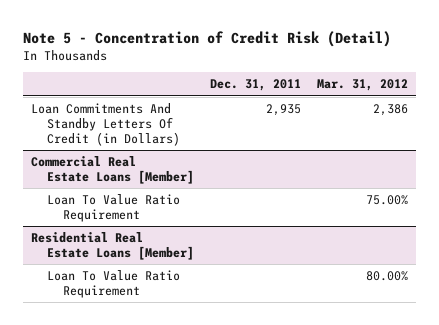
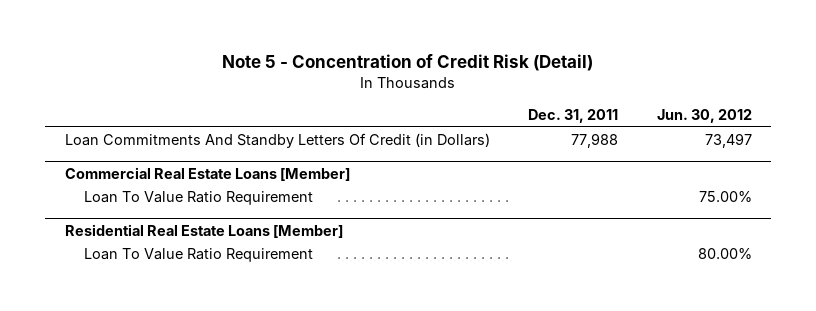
[316,79,408,92] Mar. 31, 2012 -> none
none -> [656,108,752,123] Jun. 30, 2012
[265,104,301,117] 2,935 -> [571,133,619,149] 77,988

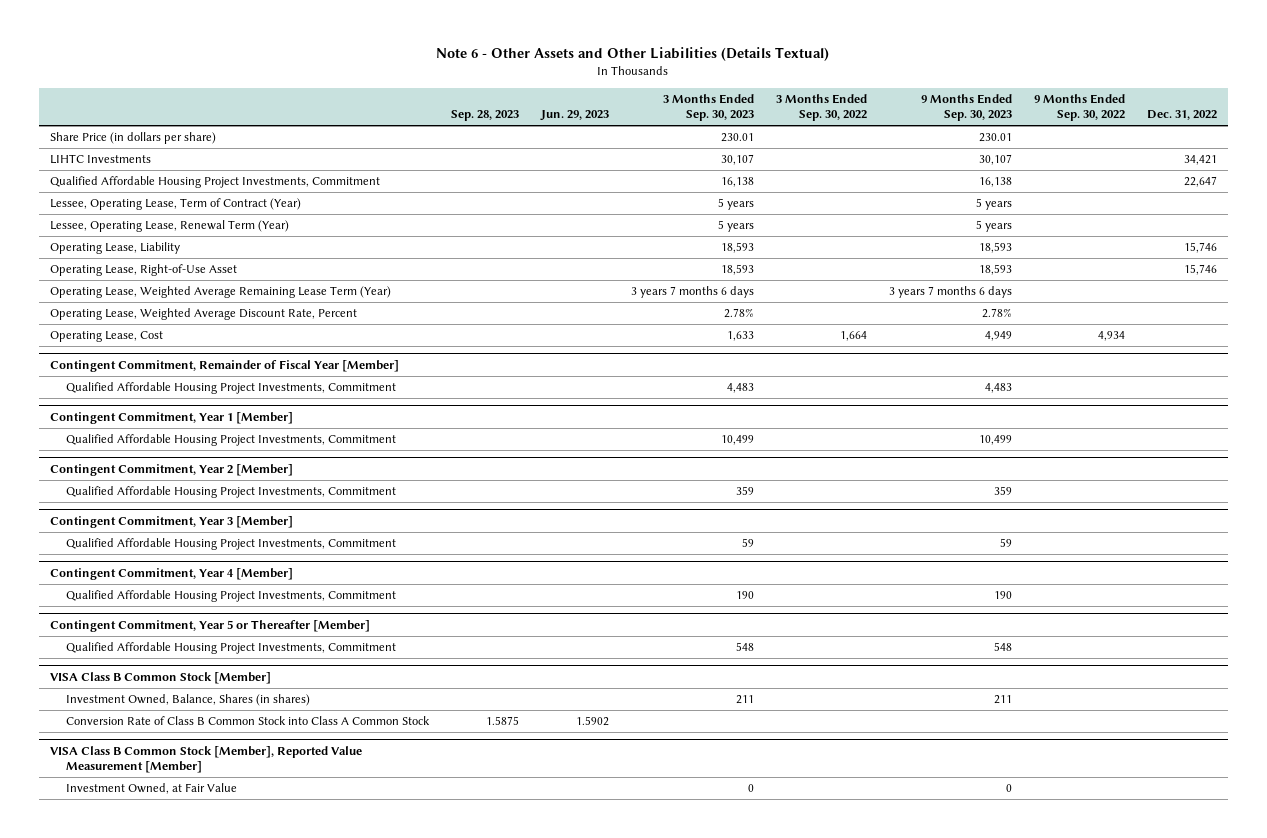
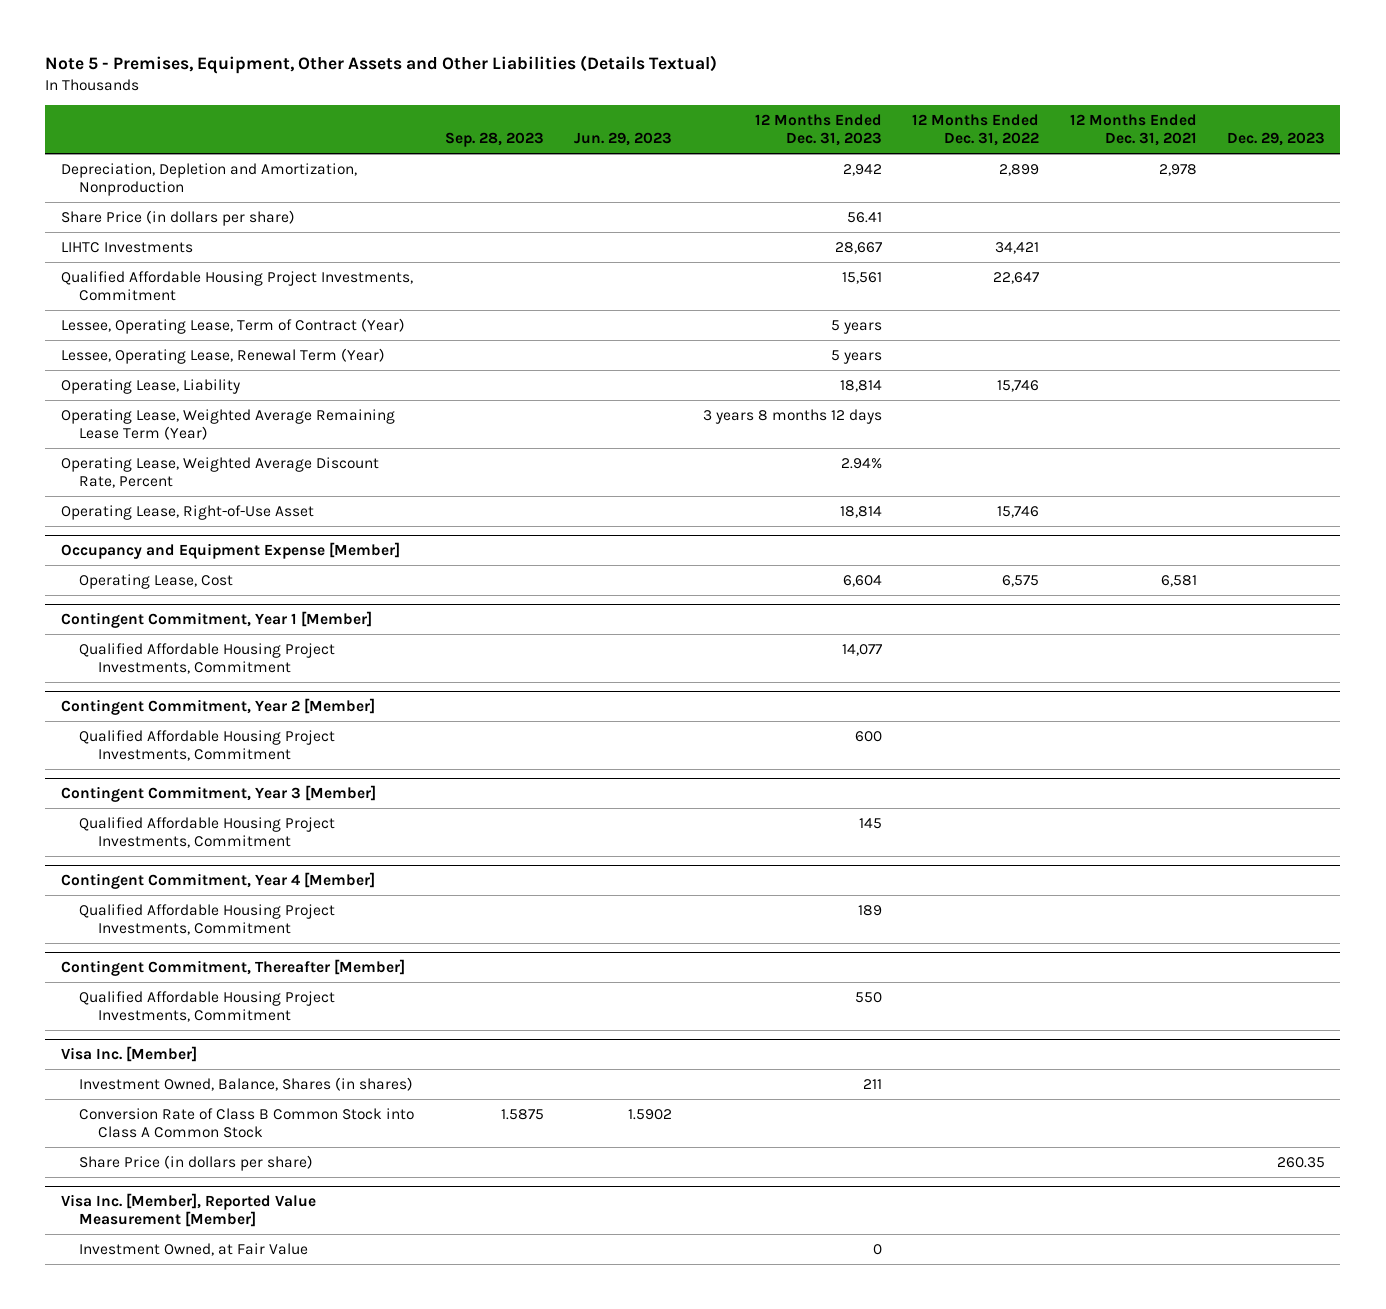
[436,47,830,62] Note 6 - Other Assets and Other Liabilities (Details Textual) -> [45,55,718,75] Note 5 - Premises, Equipment, Other Assets and Other Liabilities (Details Textual)
[663,93,755,121] 3 Months Ended Sep. 30, 2023 -> none
[776,93,868,121] 3 Months Ended Sep. 30, 2022 -> none
[921,93,1013,121] 9 Months Ended Sep. 30, 2023 -> none
[1033,93,1125,121] 9 Months Ended Sep. 30, 2022 -> none
[1146,109,1217,120] Dec. 31, 2022 -> none
none -> [754,114,882,147] 12 Months Ended Dec. 31, 2023
none -> [912,114,1040,147] 12 Months Ended Dec. 31, 2022
none -> [1069,114,1197,147] 12 Months Ended Dec. 31, 2021
none -> [1227,132,1326,147] Dec. 29, 2023
none -> [60,162,357,196] Depreciation, Depletion and Amortization, Nonproduction
[49,331,163,343] Operating Lease, Cost -> none
[49,359,399,372] Contingent Commitment, Remainder of Fiscal Year [Member] -> none
[66,382,397,395] Qualified Affordable Housing Project Investments, Commitment -> none
[49,264,237,277] Operating Lease, Right-of-Use Asset -> [60,504,314,520] Operating Lease, Right-of-Use Asset
none -> [60,541,400,559] Occupancy and Equipment Expense [Member]
none -> [79,573,234,589] Operating Lease, Cost
[49,619,370,632] Contingent Commitment, Year 5 or Thereafter [Member] -> none
[66,642,397,655] Qualified Affordable Housing Project Investments, Commitment -> none
none -> [60,958,405,976] Contingent Commitment, Thereafter [Member]
none -> [79,990,336,1022] Qualified Affordable Housing Project Investments, Commitment
[49,671,271,684] VISA Class B Common Stock [Member] -> [60,1045,197,1062] Visa Inc. [Member]
[49,745,362,773] VISA Class B Common Stock [Member], Reported Value Measurement [Member] -> none
[66,783,238,795] Investment Owned, at Fair Value -> none
none -> [79,1154,314,1171] Share Price (in dollars per share)
none -> [60,1192,316,1227] Visa Inc. [Member], Reported Value Measurement [Member]
none -> [79,1242,309,1256] Investment Owned, at Fair Value

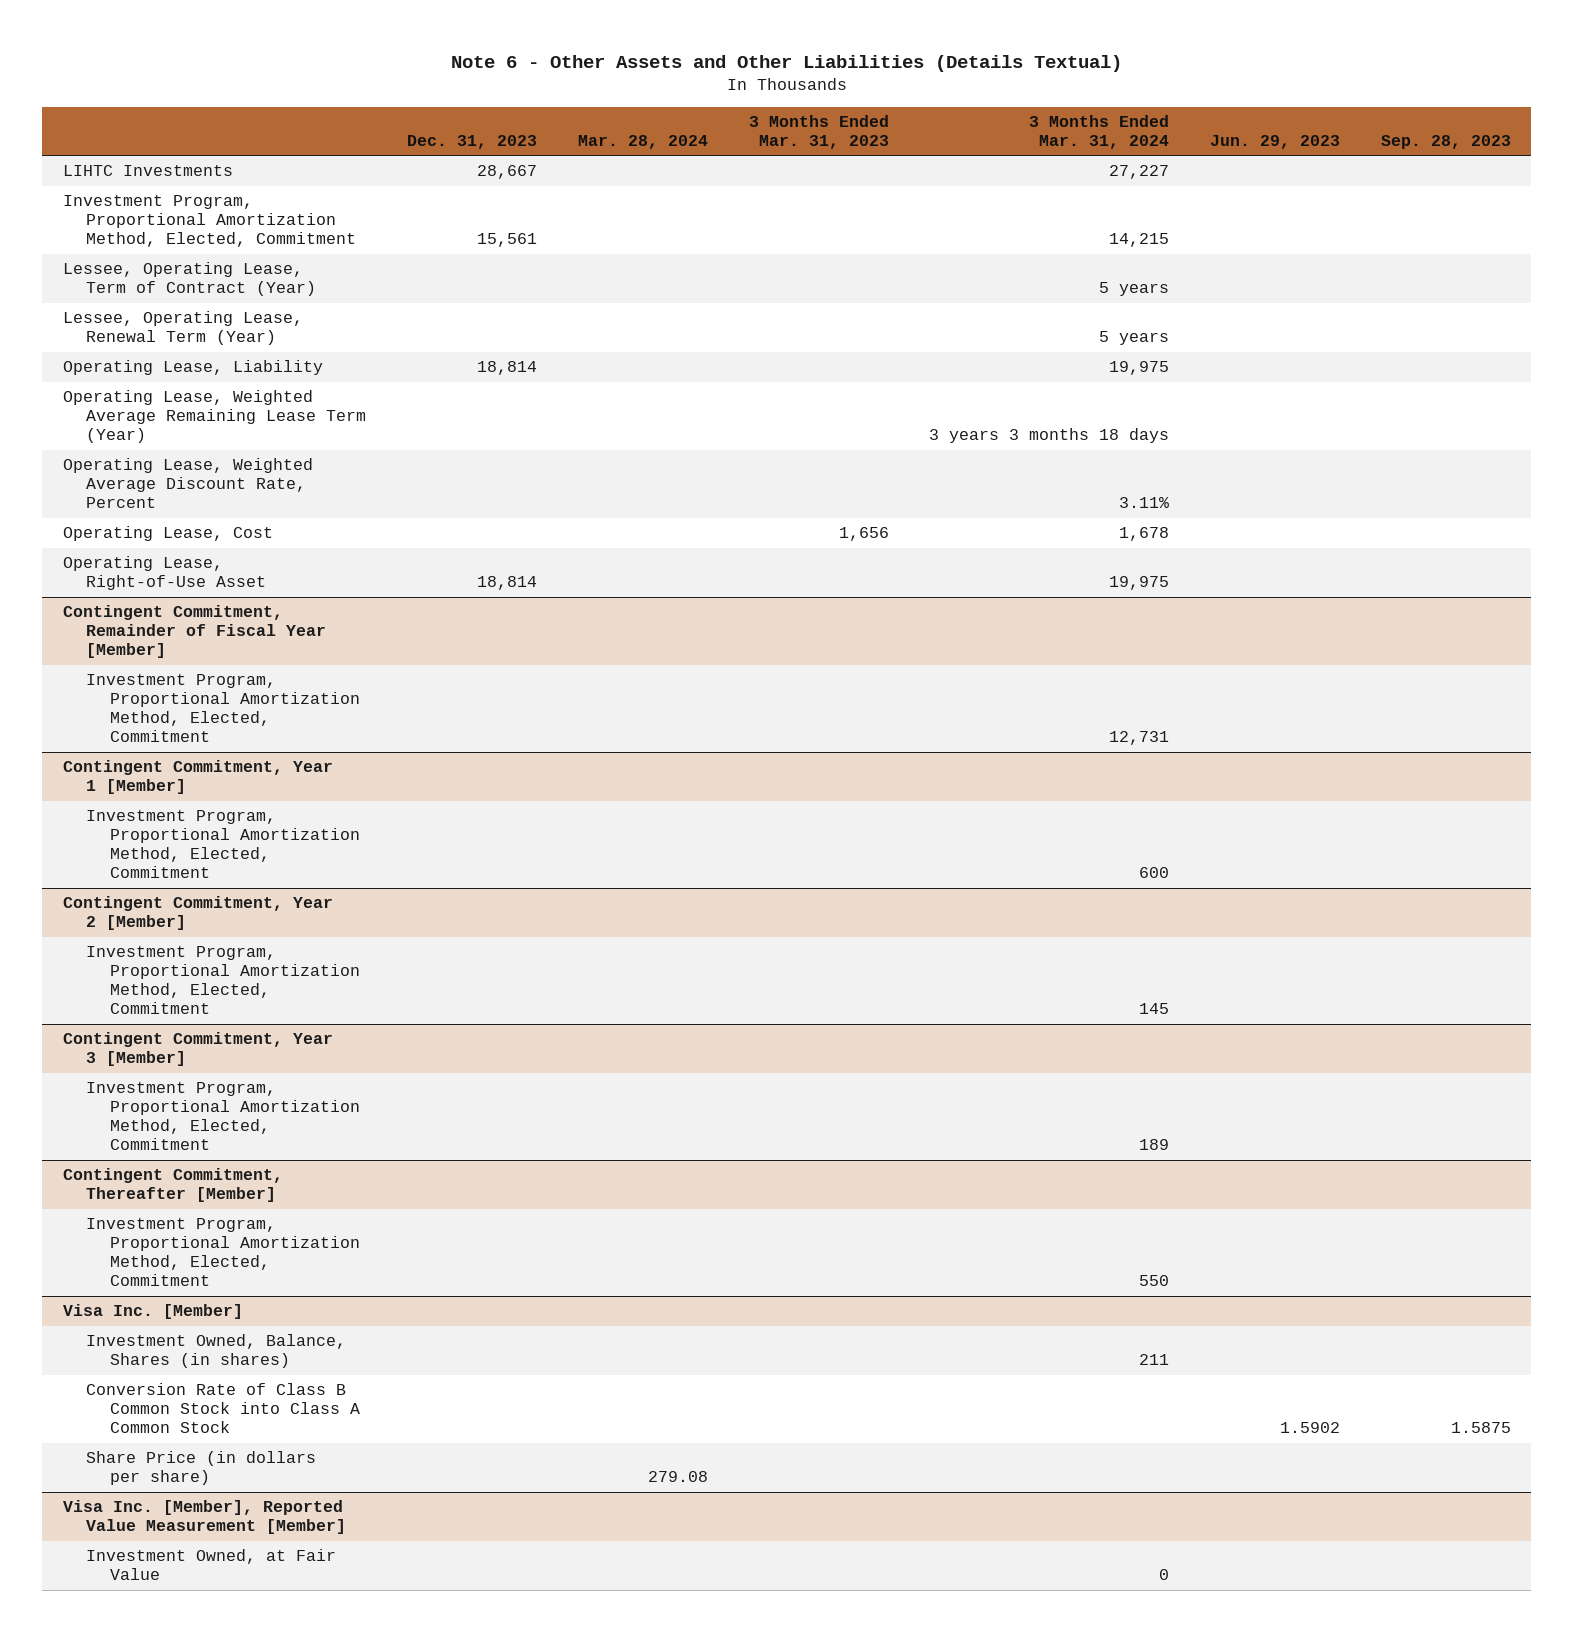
[45,55,718,75] Note 5 - Premises, Equipment, Other Assets and Other Liabilities (Details Textual) -> [450,55,1122,73] Note 6 - Other Assets and Other Liabilities (Details Textual)
[754,114,882,147] 12 Months Ended Dec. 31, 2023 -> none
[912,114,1040,147] 12 Months Ended Dec. 31, 2022 -> none
[1069,114,1197,147] 12 Months Ended Dec. 31, 2021 -> none
[1227,132,1326,147] Dec. 29, 2023 -> none
none -> [407,135,538,150] Dec. 31, 2023
none -> [577,135,708,150] Mar. 28, 2024
none -> [748,115,889,150] 3 Months Ended Mar. 31, 2023
none -> [1029,115,1170,150] 3 Months Ended Mar. 31, 2024
[60,162,357,196] Depreciation, Depletion and Amortization, Nonproduction -> none
[60,209,295,226] Share Price (in dollars per share) -> none
[60,270,413,301] Qualified Affordable Housing Project Investments, Commitment -> [62,195,357,248] Investment Program, Proportional Amortization Method, Elected, Commitment
none -> [62,526,273,542] Operating Lease, Cost
[60,541,400,559] Occupancy and Equipment Expense [Member] -> none
[79,573,234,589] Operating Lease, Cost -> none
none -> [62,605,327,659] Contingent Commitment, Remainder of Fiscal Year [Member]
none -> [86,674,360,743] Investment Program, Proportional Amortization Method, Elected, Commitment
[79,642,336,674] Qualified Affordable Housing Project Investments, Commitment -> [86,810,360,879] Investment Program, Proportional Amortization Method, Elected, Commitment
[79,729,336,761] Qualified Affordable Housing Project Investments, Commitment -> [86,946,360,1015] Investment Program, Proportional Amortization Method, Elected, Commitment
[60,871,375,889] Contingent Commitment, Year 4 [Member] -> none
[79,903,336,935] Qualified Affordable Housing Project Investments, Commitment -> none
[79,816,336,848] Qualified Affordable Housing Project Investments, Commitment -> [86,1082,360,1151] Investment Program, Proportional Amortization Method, Elected, Commitment
[79,990,336,1022] Qualified Affordable Housing Project Investments, Commitment -> [86,1218,360,1287] Investment Program, Proportional Amortization Method, Elected, Commitment

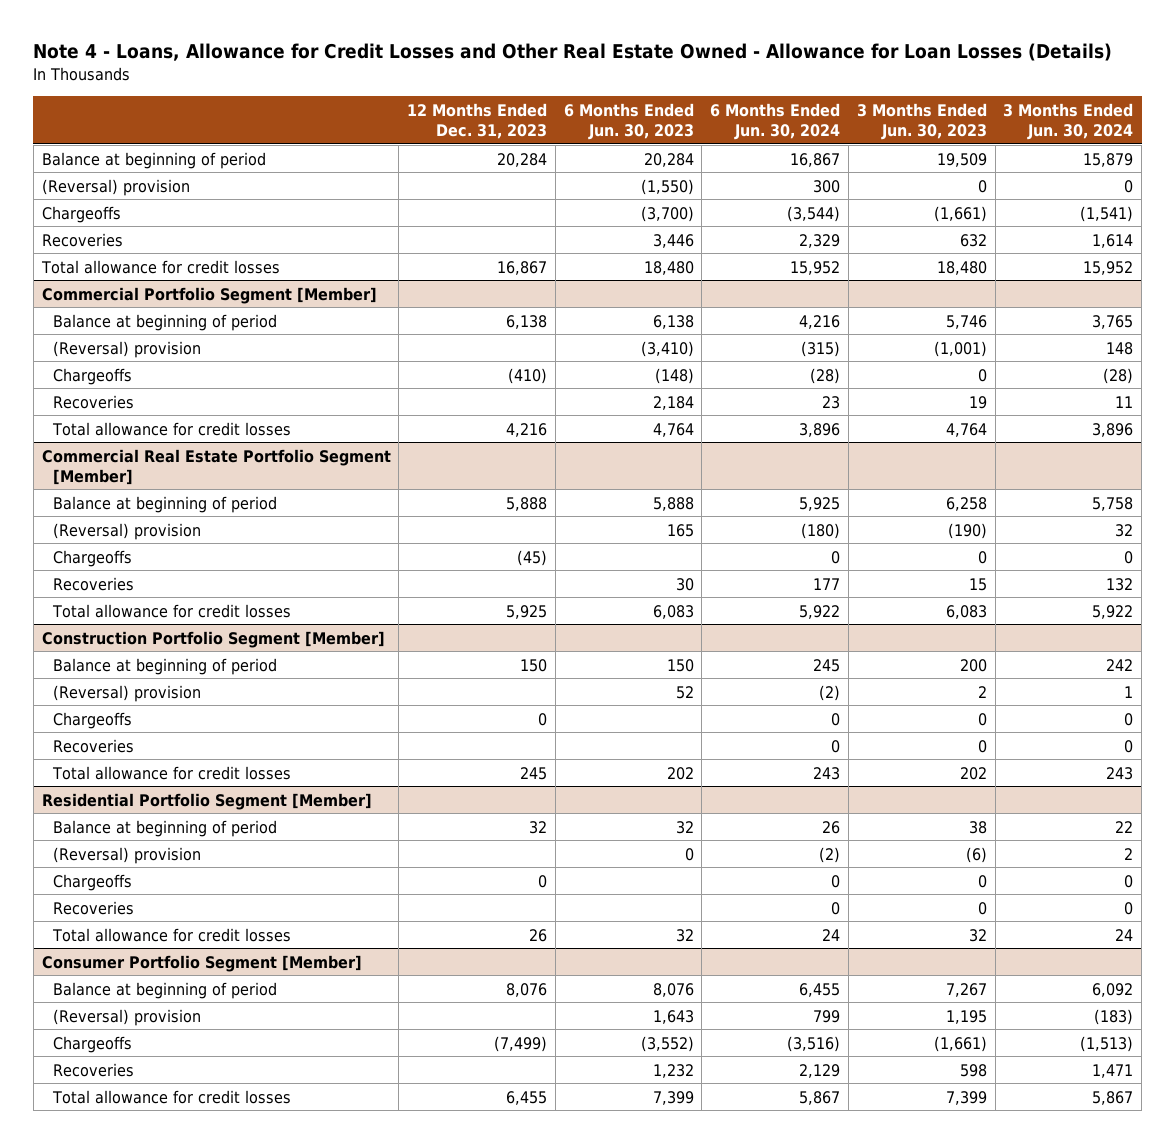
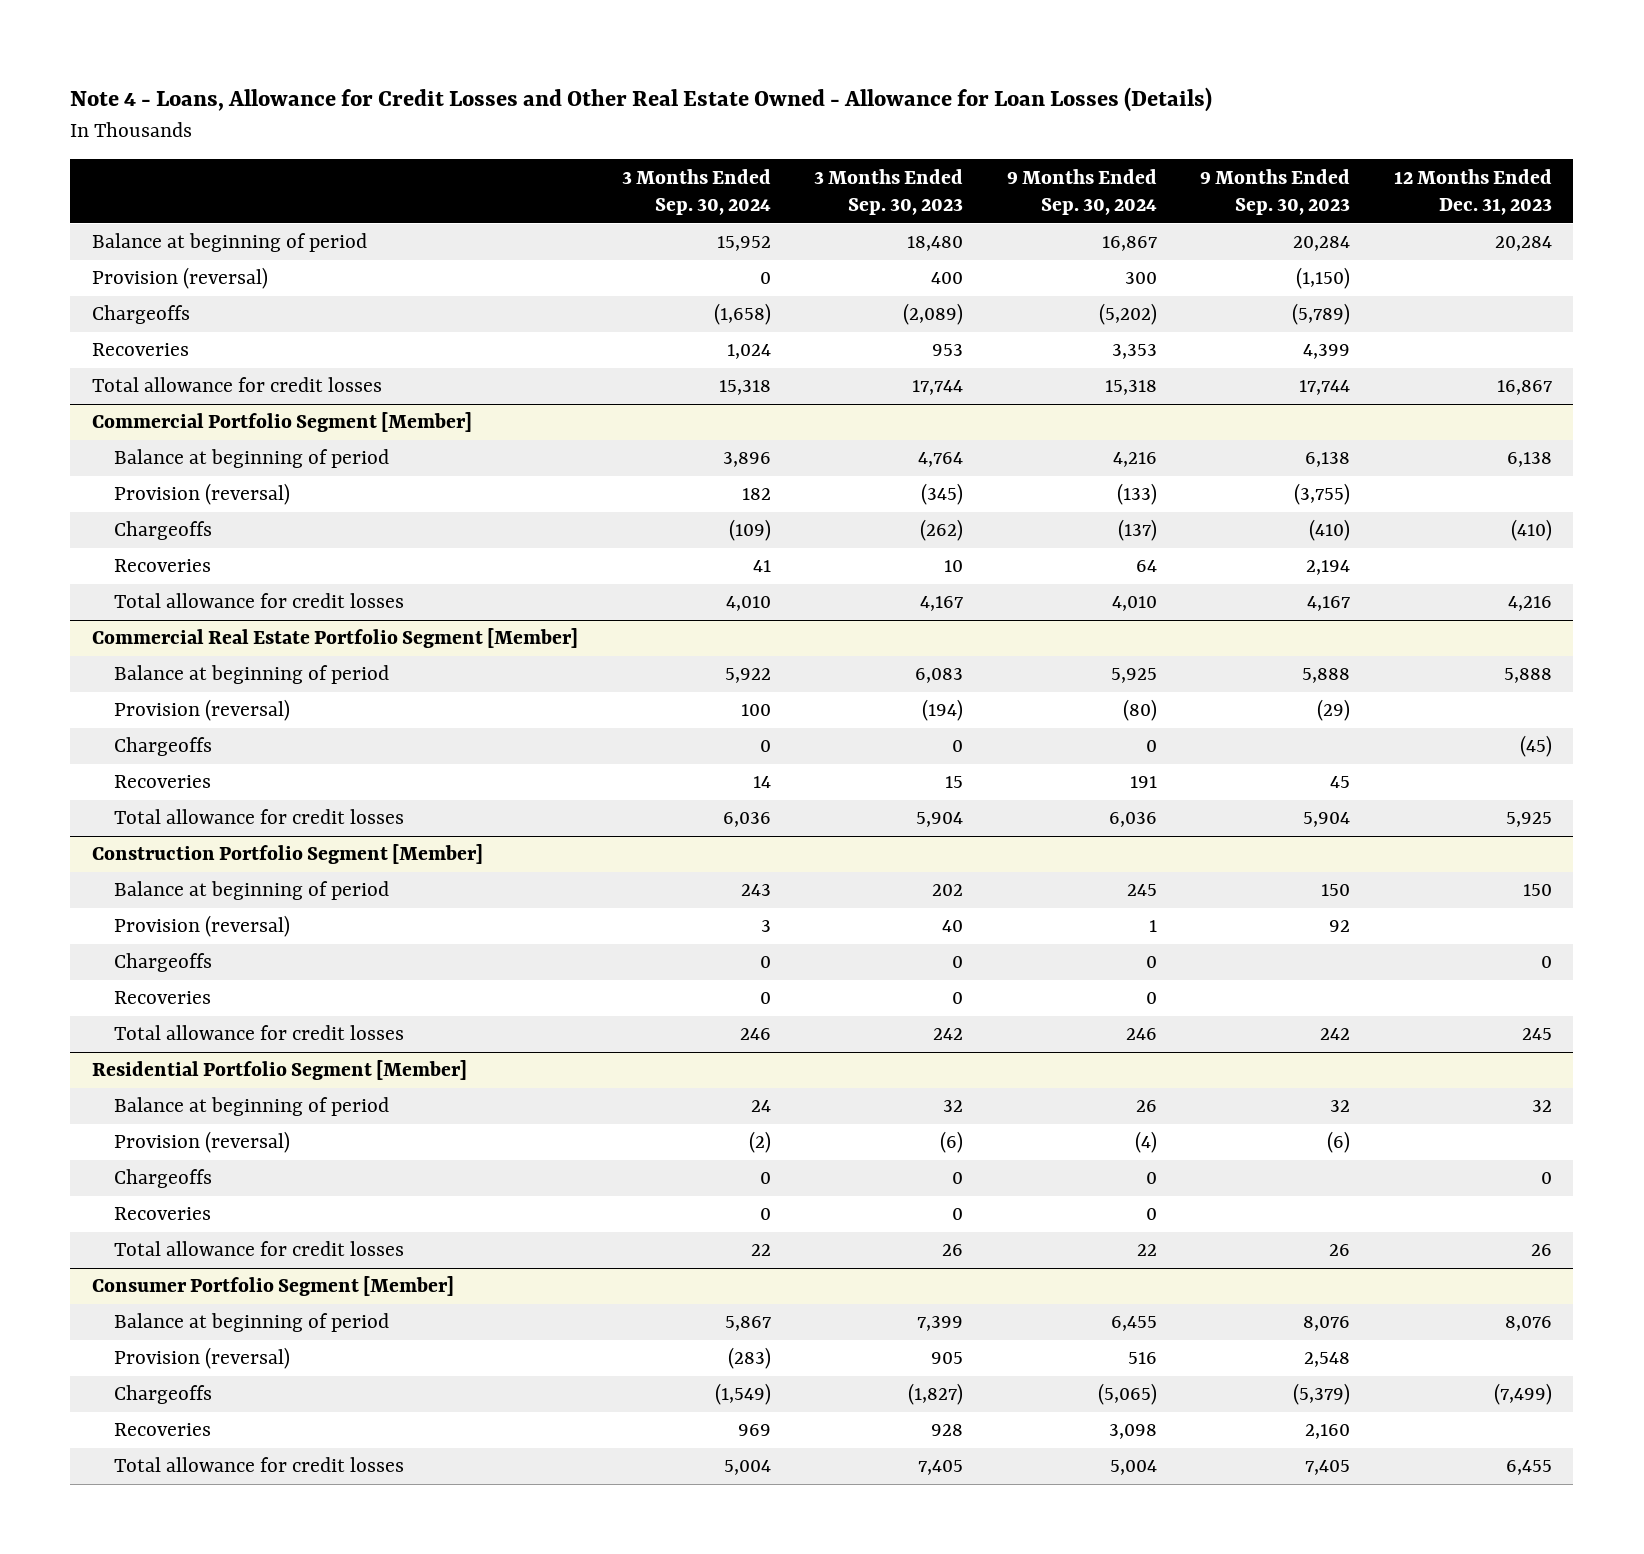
[563,102,694,140] 6 Months Ended Jun. 30, 2023 -> none
[710,102,841,140] 6 Months Ended Jun. 30, 2024 -> none
[856,102,987,140] 3 Months Ended Jun. 30, 2023 -> none
[1003,102,1134,140] 3 Months Ended Jun. 30, 2024 -> none
none -> [621,168,771,216] 3 Months Ended Sep. 30, 2024
none -> [814,168,964,216] 3 Months Ended Sep. 30, 2023
none -> [1006,168,1157,216] 9 Months Ended Sep. 30, 2024
none -> [1200,168,1351,216] 9 Months Ended Sep. 30, 2023
[41,178,190,196] (Reversal) provision -> [92,267,269,290] Provision (reversal)
[53,340,202,358] (Reversal) provision -> [113,483,290,506] Provision (reversal)
[53,522,202,540] (Reversal) provision -> [113,699,290,722] Provision (reversal)
[53,684,202,702] (Reversal) provision -> [113,915,290,938] Provision (reversal)
[53,846,202,864] (Reversal) provision -> [113,1131,290,1154] Provision (reversal)
[53,1008,202,1026] (Reversal) provision -> [113,1347,290,1370] Provision (reversal)

